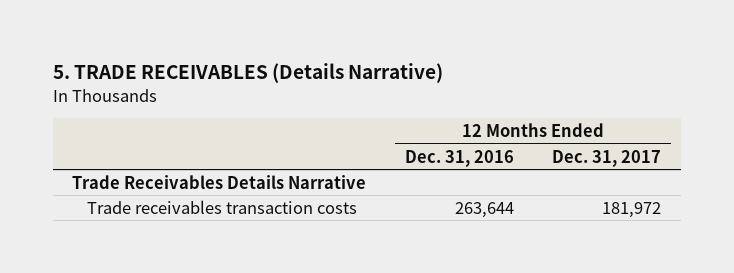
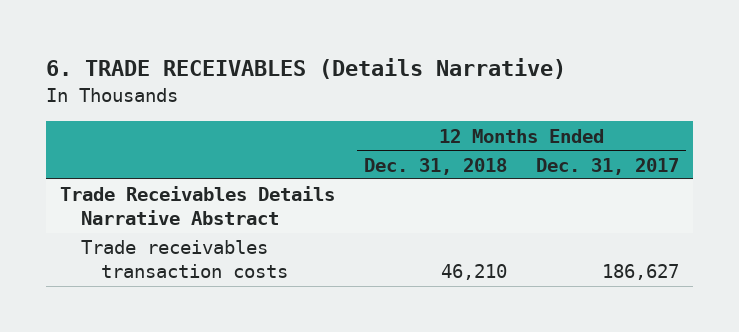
[53,62,444,83] 5. TRADE RECEIVABLES (Details Narrative) -> [46,57,567,79] 6. TRADE RECEIVABLES (Details Narrative)
[404,149,514,167] Dec. 31, 2016 -> none
none -> [364,157,508,175] Dec. 31, 2018
[72,174,367,189] Trade Receivables Details Narrative -> [60,186,336,226] Trade Receivables Details Narrative Abstract
[602,201,662,218] 181,972 -> [601,264,679,281] 186,627

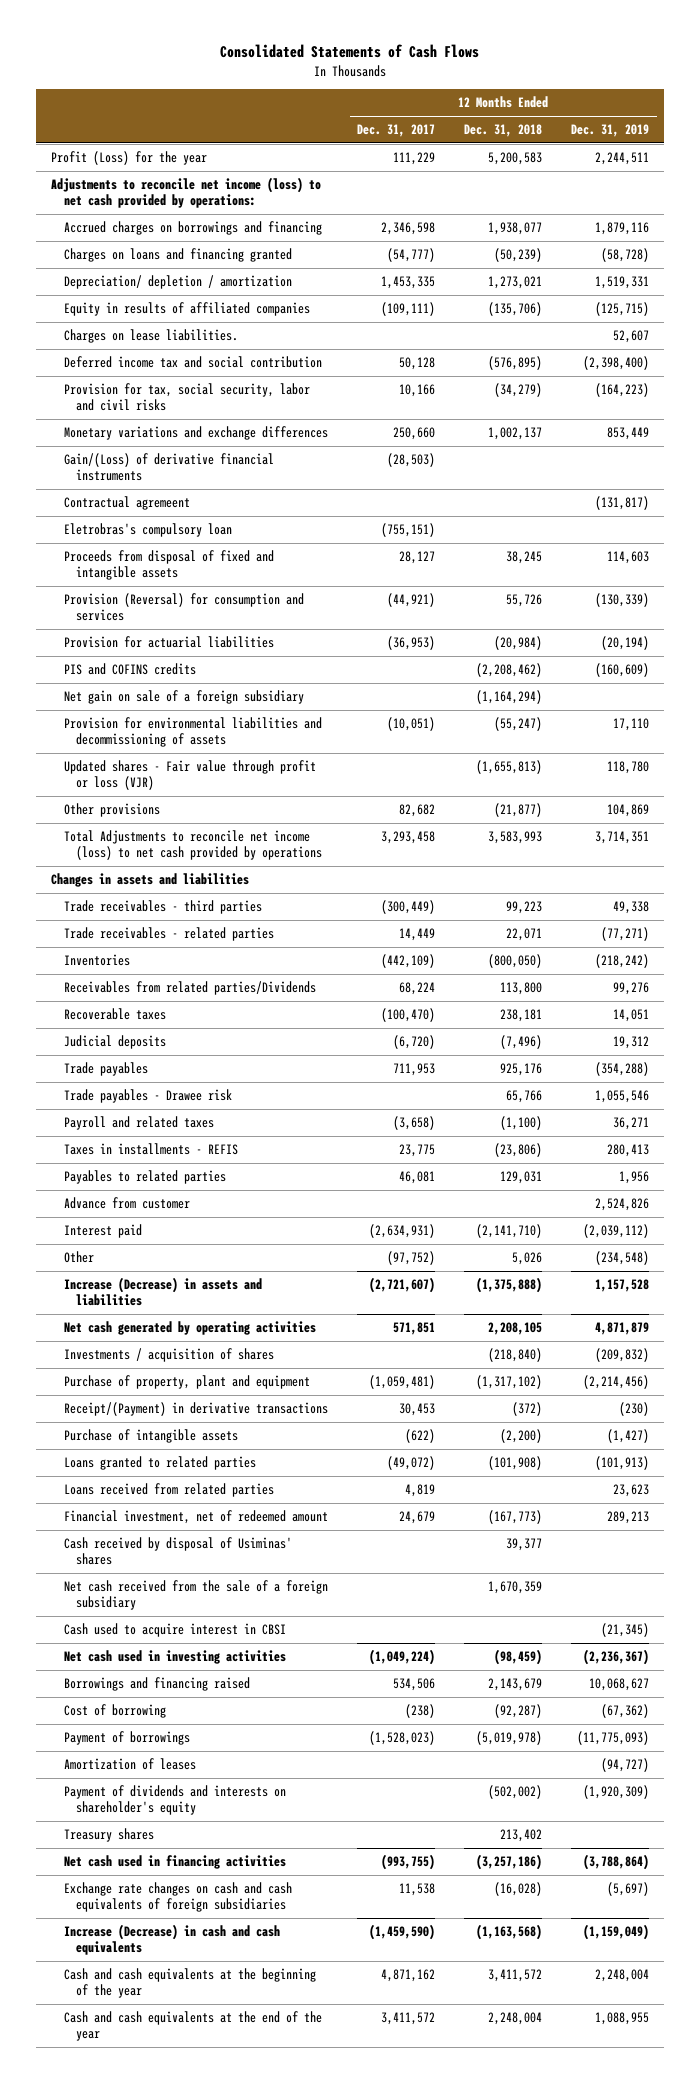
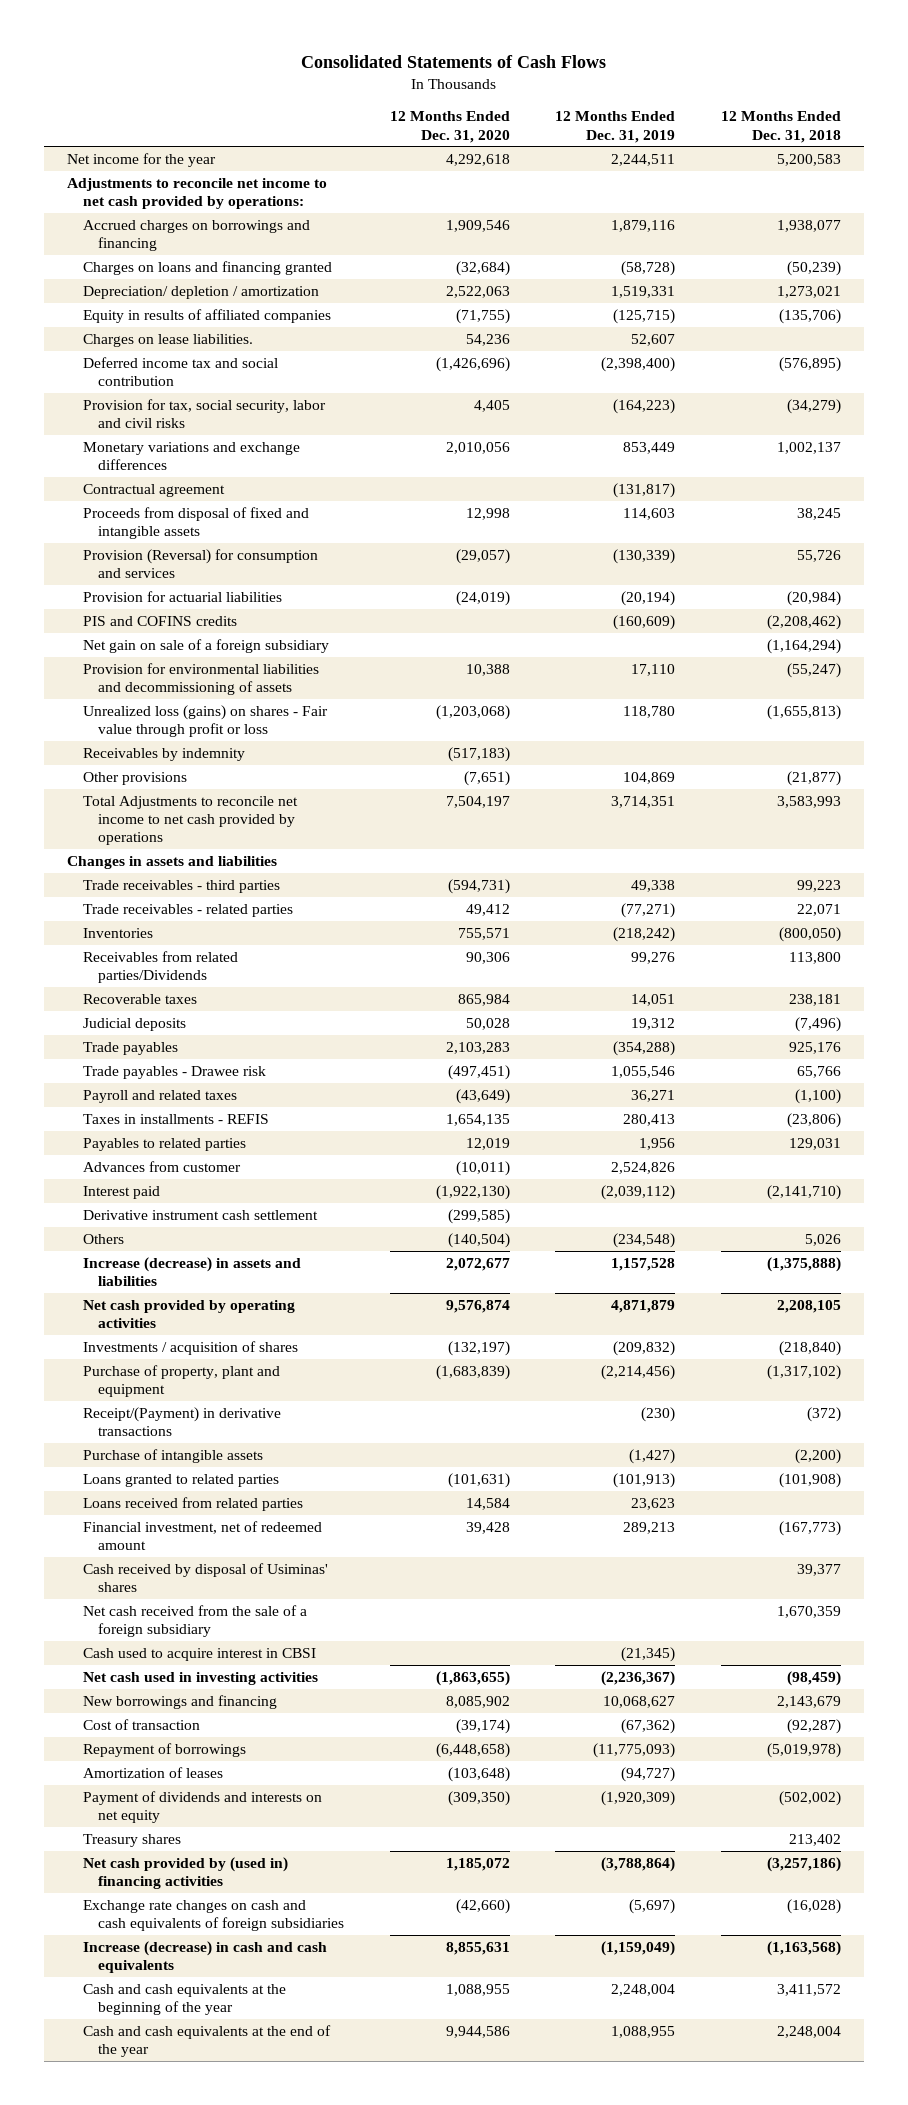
[356,124,435,138] Dec. 31, 2017 -> none
none -> [389,111,510,143] 12 Months Ended Dec. 31, 2020
[51,151,208,166] Profit (Loss) for the year -> [66,152,216,167] Net income for the year
[51,177,322,209] Adjustments to reconcile net income (loss) to net cash provided by operations: -> [66,177,327,210] Adjustments to reconcile net income to net cash provided by operations:
[63,453,274,482] Gain/(Loss) of derivative financial instruments -> none
[63,523,232,538] Eletrobras's compulsory loan -> none
[63,496,190,511] Contractual agremeent -> [82,483,225,497] Contractual agreement
[63,760,316,791] Updated shares - Fair value through profit or loss (VJR) -> [82,704,328,738] Unrealized loss (gains) on shares - Fair value through profit or loss
none -> [82,747,245,761] Receivables by indemnity
[63,830,323,861] Total Adjustments to reconcile net income (loss) to net cash provided by operations -> [82,795,298,846] Total Adjustments to reconcile net income to net cash provided by operations
[63,1197,190,1210] Advance from customer -> [82,1160,241,1172] Advances from customer
none -> [82,1209,318,1220] Derivative instrument cash settlement
[63,1251,94,1264] Other -> [82,1233,124,1244] Others
[63,1277,262,1307] Increase (Decrease) in assets and liabilities -> [82,1256,301,1287] Increase (decrease) in assets and liabilities
[63,1321,316,1336] Net cash generated by operating activities -> [82,1299,295,1329] Net cash provided by operating activities
[63,1677,250,1692] Borrowings and financing raised -> [82,1694,277,1709] New borrowings and financing
[63,1704,166,1719] Cost of borrowing -> [82,1718,200,1730] Cost of transaction
[63,1731,190,1746] Payment of borrowings -> [82,1742,246,1757] Repayment of borrowings
[63,1785,286,1816] Payment of dividends and interests on shareholder's equity -> [82,1790,322,1824] Payment of dividends and interests on net equity
[63,1855,286,1870] Net cash used in financing activities -> [82,1856,288,1890] Net cash provided by (used in) financing activities
[63,1924,280,1956] Increase (Decrease) in cash and cash equivalents -> [82,1940,327,1974] Increase (decrease) in cash and cash equivalents

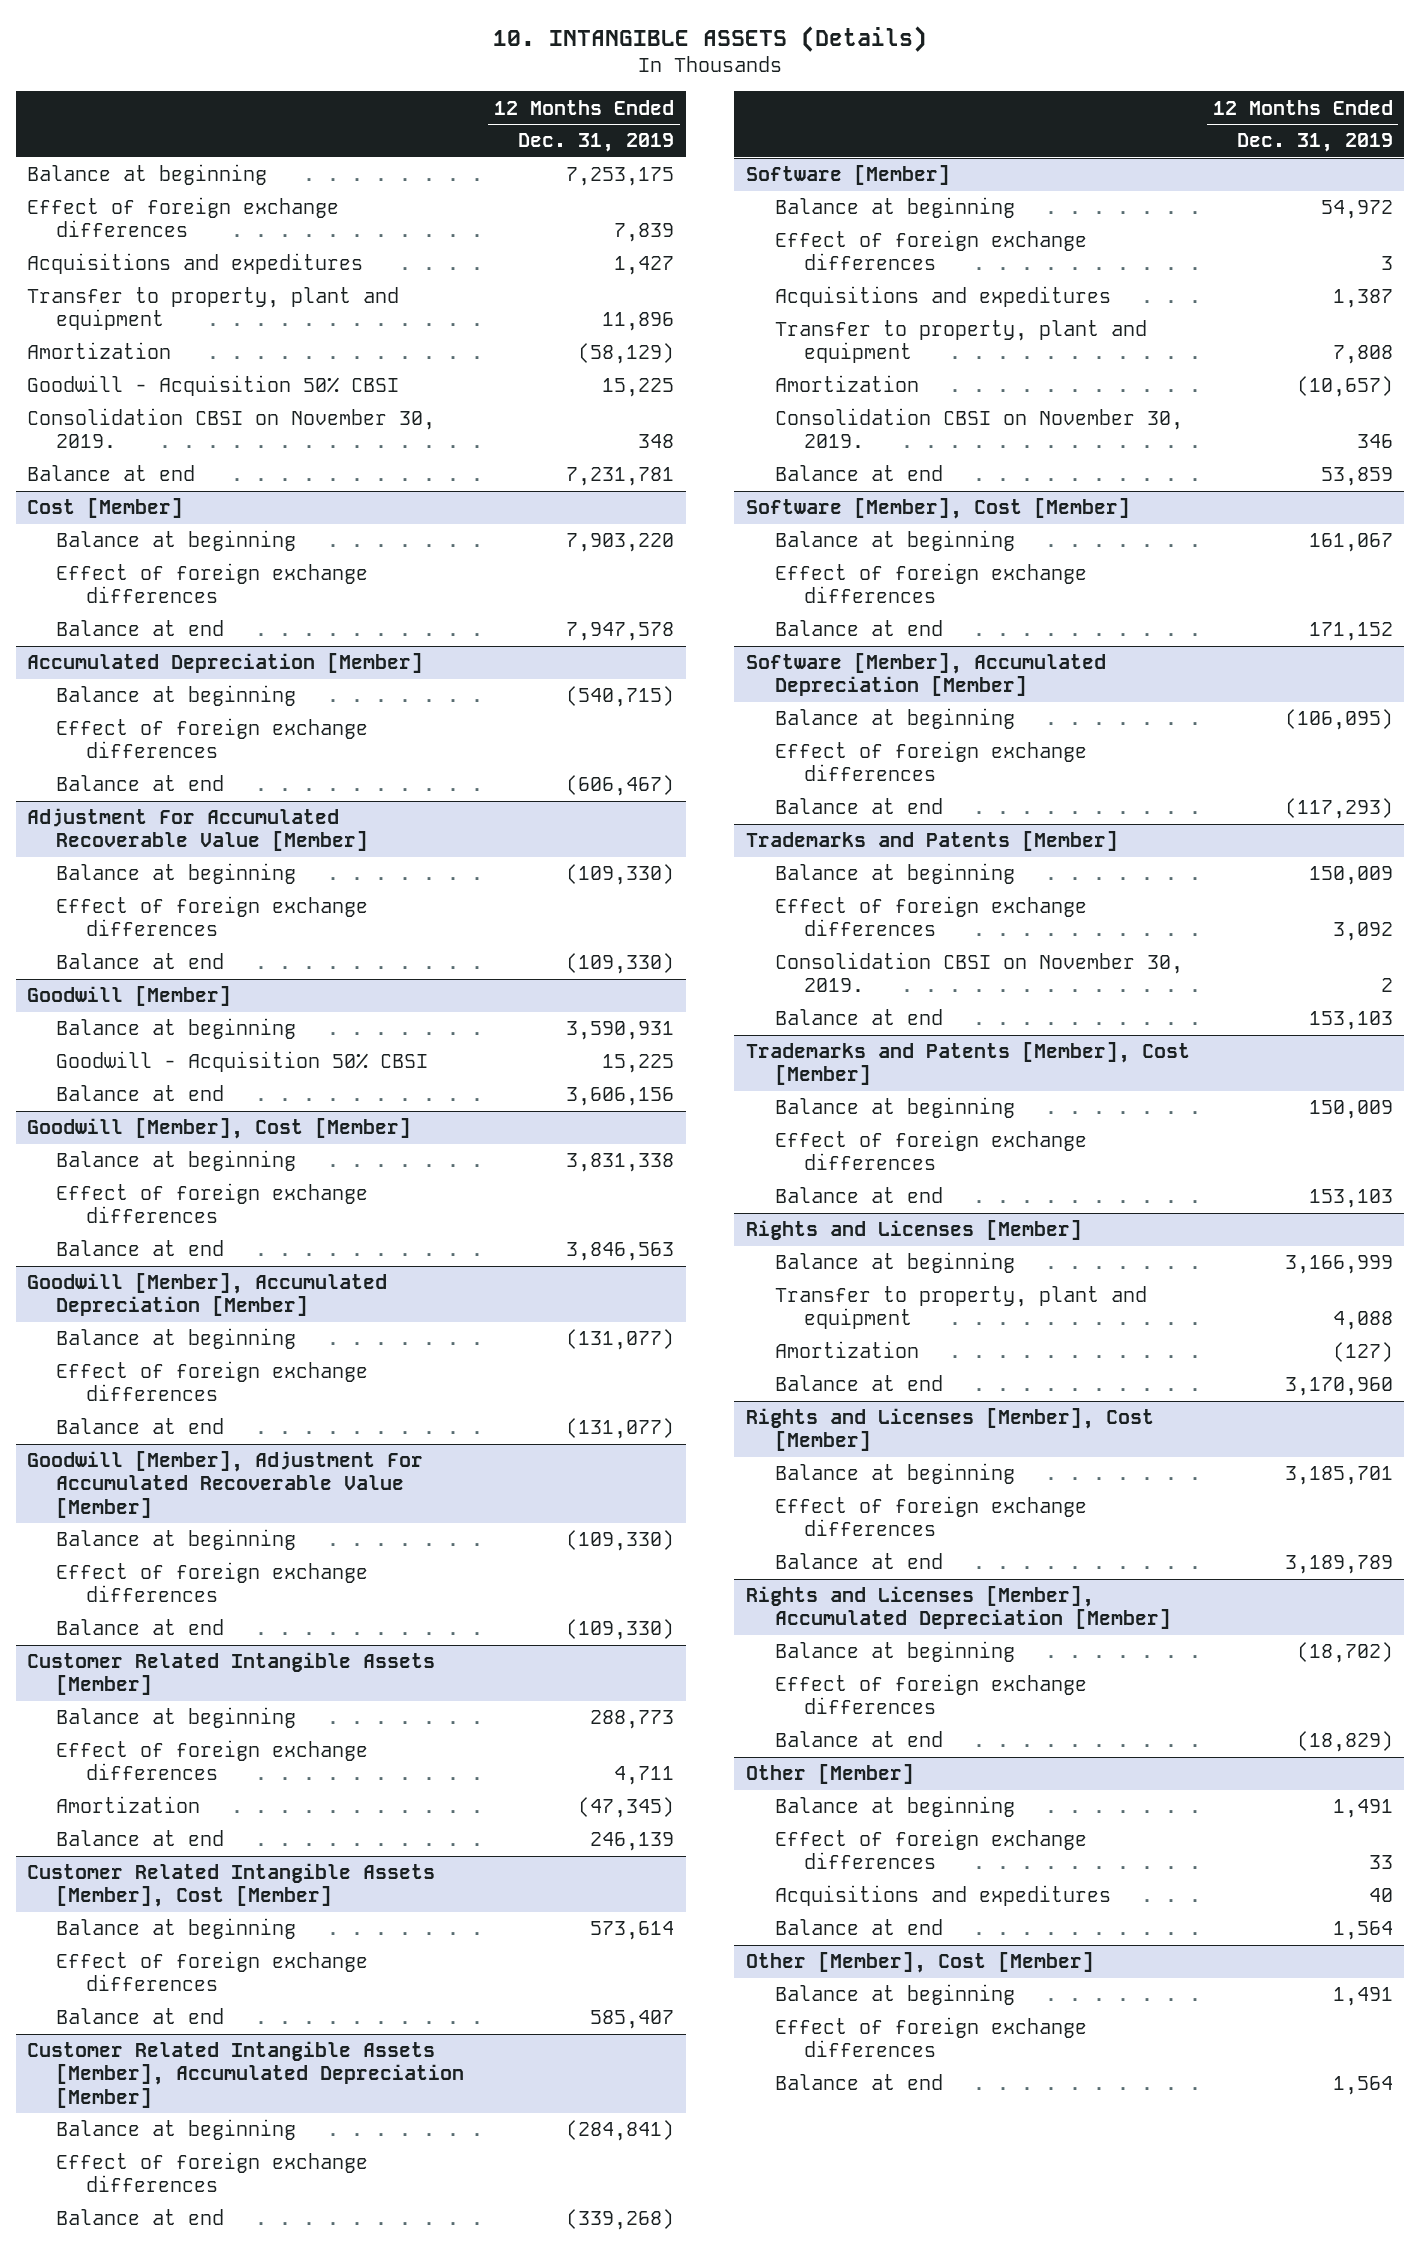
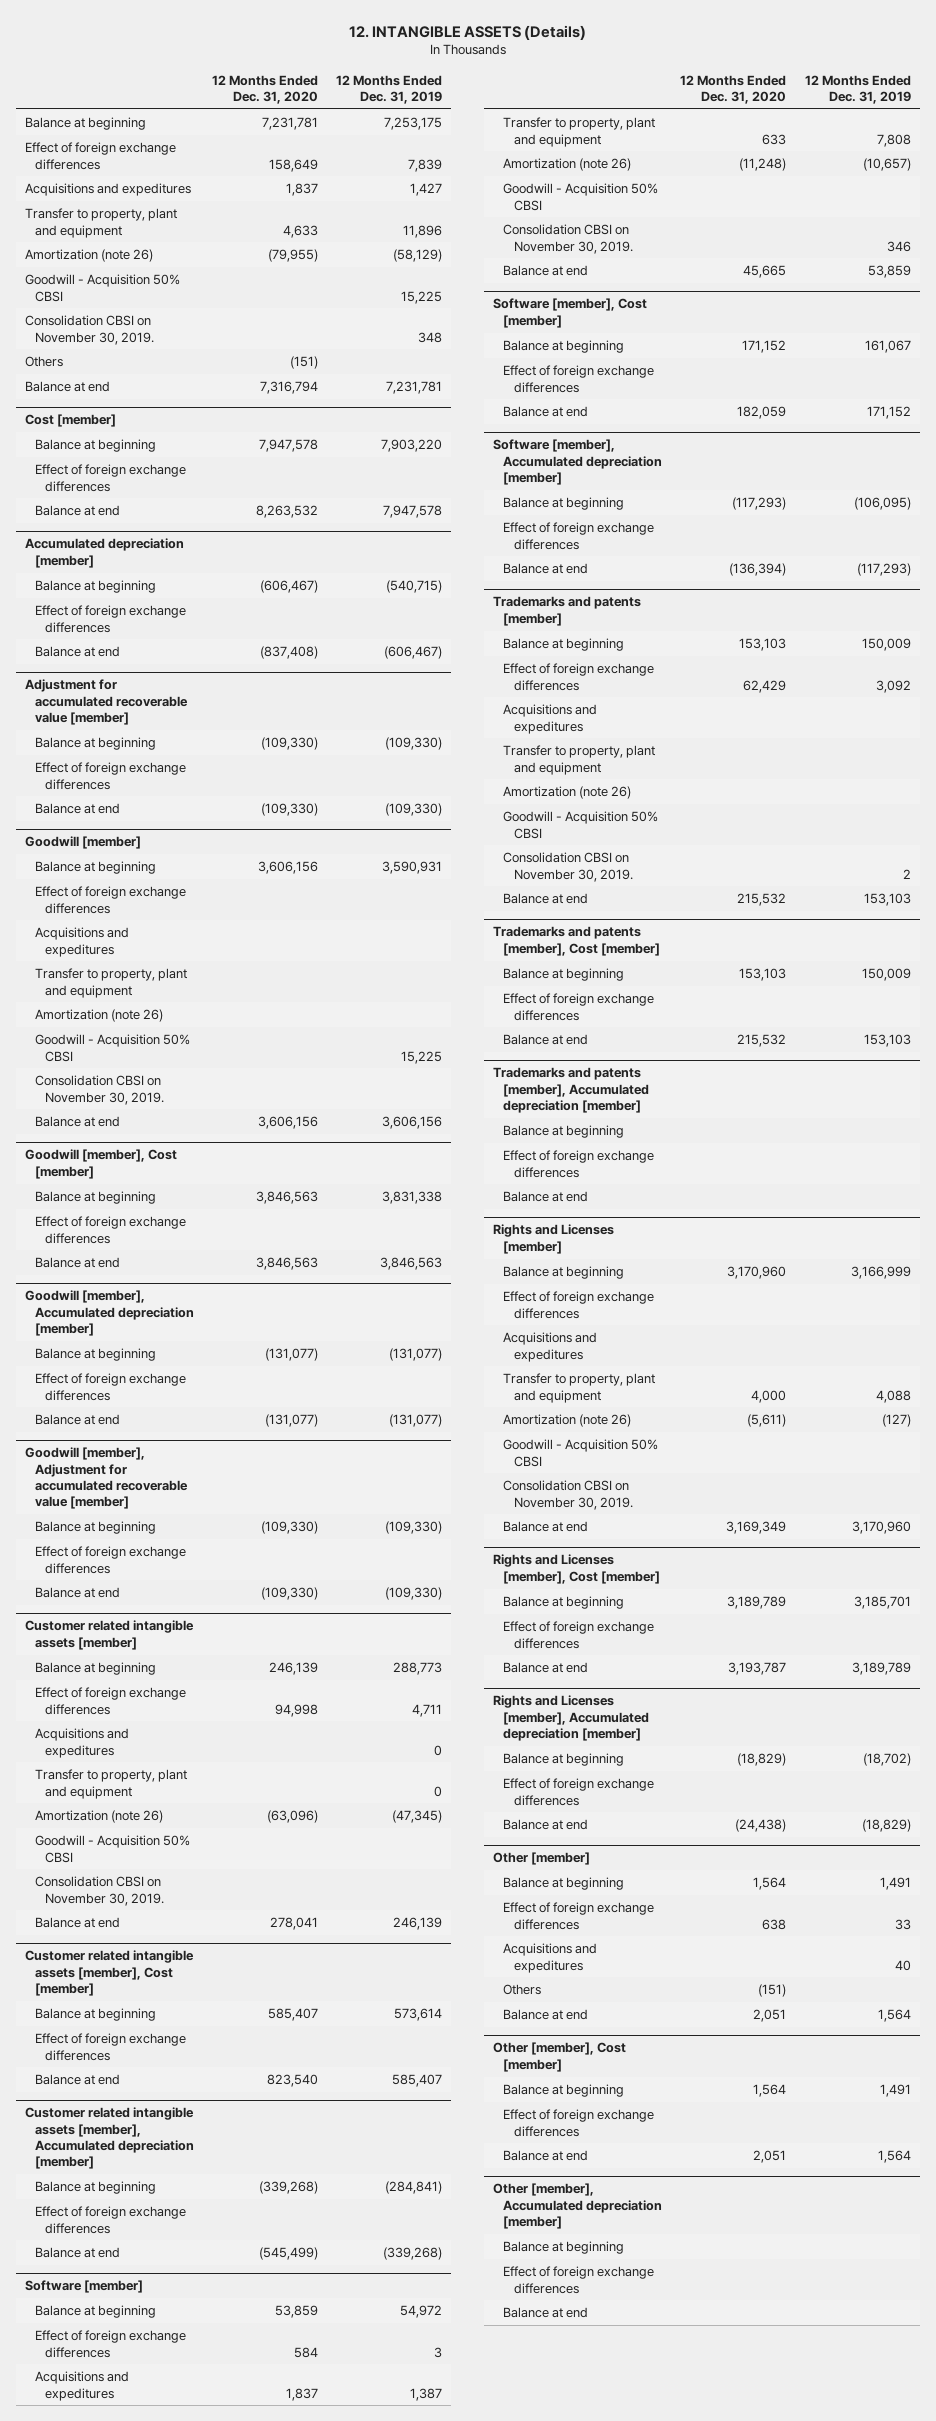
[492,25,927,52] 10. INTANGIBLE ASSETS (Details) -> [348,24,586,40] 12. INTANGIBLE ASSETS (Details)
none -> [212,74,319,104] 12 Months Ended Dec. 31, 2020
[27,342,172,360] Amortization -> [25,249,154,263] Amortization (note 26)
none -> [25,356,64,368] Others
[27,498,184,519] Cost [Member] -> [25,414,117,428] Cost [member]
[27,653,424,674] Accumulated Depreciation [Member] -> [25,538,185,568] Accumulated depreciation [member]
[27,808,369,852] Adjustment For Accumulated Recoverable Value [Member] -> [25,679,189,725] Adjustment for accumulated recoverable value [member]
[27,986,232,1007] Goodwill [Member] -> [25,836,142,850] Goodwill [member]
none -> [35,886,187,914] Effect of foreign exchange differences
none -> [35,927,130,957] Acquisitions and expeditures
none -> [35,968,188,998] Transfer to property, plant and equipment
none -> [35,1009,164,1023] Amortization (note 26)
none -> [35,1075,165,1105] Consolidation CBSI on November 30, 2019.
[27,1118,412,1140] Goodwill [Member], Cost [Member] -> [25,1149,178,1179] Goodwill [member], Cost [member]
[27,1273,388,1317] Goodwill [Member], Accumulated Depreciation [Member] -> [25,1290,195,1336] Goodwill [member], Accumulated depreciation [member]
[27,1451,424,1518] Goodwill [Member], Adjustment For Accumulated Recoverable Value [Member] -> [25,1447,189,1510] Goodwill [member], Adjustment for accumulated recoverable value [member]
[27,1652,436,1696] Customer Related Intangible Assets [Member] -> [25,1620,195,1650] Customer related intangible assets [member]
none -> [35,1728,130,1758] Acquisitions and expeditures
none -> [35,1769,188,1799] Transfer to property, plant and equipment
[56,1796,201,1814] Amortization -> [35,1810,164,1824] Amortization (note 26)
none -> [35,1835,191,1863] Goodwill - Acquisition 50% CBSI
none -> [35,1876,165,1906] Consolidation CBSI on November 30, 2019.
[27,1863,436,1908] Customer Related Intangible Assets [Member], Cost [Member] -> [25,1950,195,1996] Customer related intangible assets [member], Cost [member]
[27,2041,465,2108] Customer Related Intangible Assets [Member], Accumulated Depreciation [Member] -> [25,2107,195,2170] Customer related intangible assets [member], Accumulated depreciation [member]
[745,165,950,186] Software [Member] -> [25,2280,144,2294] Software [member]
[774,375,919,393] Amortization -> [503,158,632,172] Amortization (note 26)
none -> [503,183,659,211] Goodwill - Acquisition 50% CBSI
[745,498,1130,520] Software [Member], Cost [Member] -> [493,298,648,328] Software [member], Cost [member]
[745,653,1106,697] Software [Member], Accumulated Depreciation [Member] -> [493,439,663,485] Software [member], Accumulated depreciation [member]
[745,831,1118,852] Trademarks and Patents [Member] -> [493,596,642,626] Trademarks and patents [member]
none -> [503,704,598,734] Acquisitions and expeditures
none -> [503,745,656,775] Transfer to property, plant and equipment
none -> [503,786,632,800] Amortization (note 26)
none -> [503,811,659,839] Goodwill - Acquisition 50% CBSI
[745,1042,1190,1086] Trademarks and Patents [Member], Cost [Member] -> [493,926,661,956] Trademarks and patents [member], Cost [member]
none -> [493,1067,650,1113] Trademarks and patents [member], Accumulated depreciation [member]
none -> [503,1125,625,1139] Balance at beginning
none -> [503,1150,655,1178] Effect of foreign exchange differences
none -> [503,1191,589,1203] Balance at end
[745,1220,1082,1241] Rights and Licenses [Member] -> [493,1224,615,1254] Rights and Licenses [member]
none -> [503,1291,655,1319] Effect of foreign exchange differences
none -> [503,1332,598,1362] Acquisitions and expeditures
[774,1341,919,1359] Amortization -> [503,1414,632,1428] Amortization (note 26)
none -> [503,1439,659,1467] Goodwill - Acquisition 50% CBSI
none -> [503,1480,633,1510] Consolidation CBSI on November 30, 2019.
[745,1408,1154,1452] Rights and Licenses [Member], Cost [Member] -> [493,1554,661,1584] Rights and Licenses [member], Cost [member]
[745,1586,1171,1630] Rights and Licenses [Member], Accumulated Depreciation [Member] -> [493,1695,650,1741] Rights and Licenses [member], Accumulated depreciation [member]
[745,1764,914,1785] Other [Member] -> [493,1852,591,1866] Other [member]
none -> [503,1984,542,1996] Others
[745,1952,1094,1974] Other [Member], Cost [Member] -> [493,2042,627,2072] Other [member], Cost [member]
none -> [493,2183,663,2229] Other [member], Accumulated depreciation [member]
none -> [503,2241,625,2255] Balance at beginning
none -> [503,2266,655,2294] Effect of foreign exchange differences
none -> [503,2307,589,2319] Balance at end

